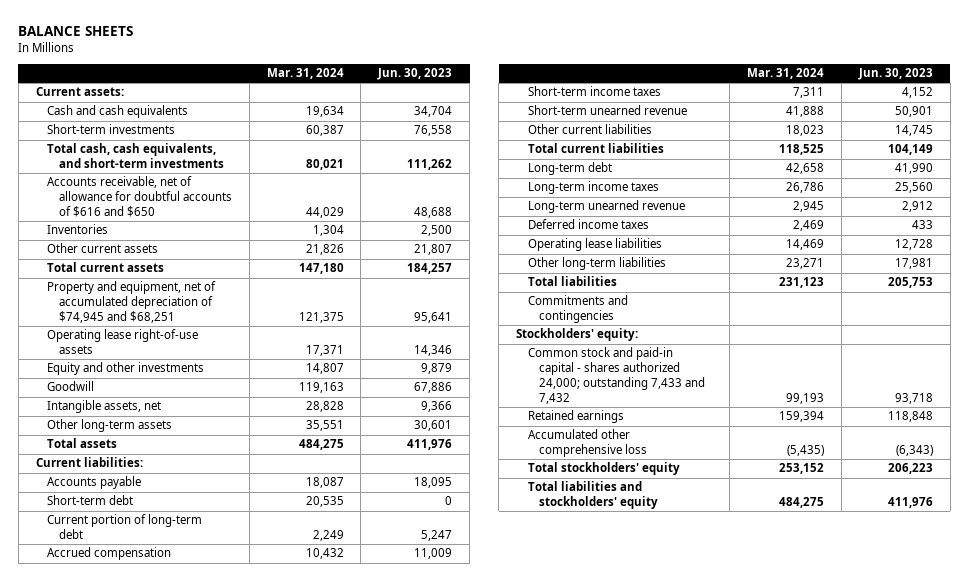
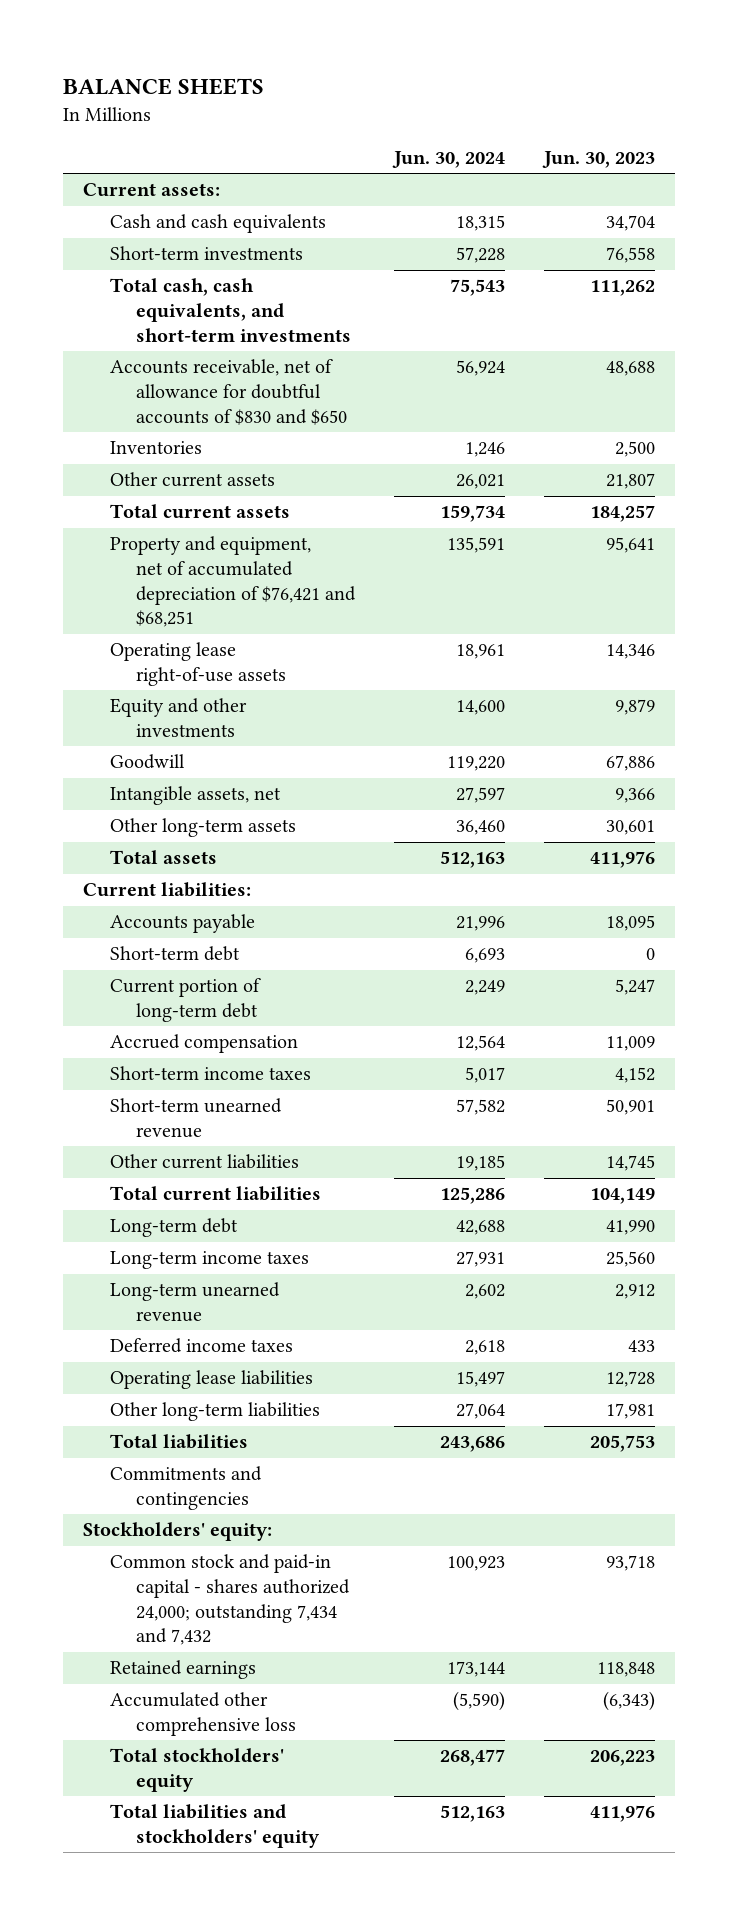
[266,68,344,80] Mar. 31, 2024 -> none
none -> [392,150,506,168] Jun. 30, 2024
[47,176,232,218] Accounts receivable, net of allowance for doubtful accounts of $616 and $650 -> [109,359,348,425] Accounts receivable, net of allowance for doubtful accounts of $830 and $650
[47,281,217,324] Property and equipment, net of accumulated depreciation of $74,945 and $68,251 -> [109,536,357,628] Property and equipment, net of accumulated depreciation of $76,421 and $68,251
[527,347,706,405] Common stock and paid-in capital - shares authorized 24,000; outstanding 7,433 and 7,432 -> [109,1554,351,1646] Common stock and paid-in capital - shares authorized 24,000; outstanding 7,434 and 7,432

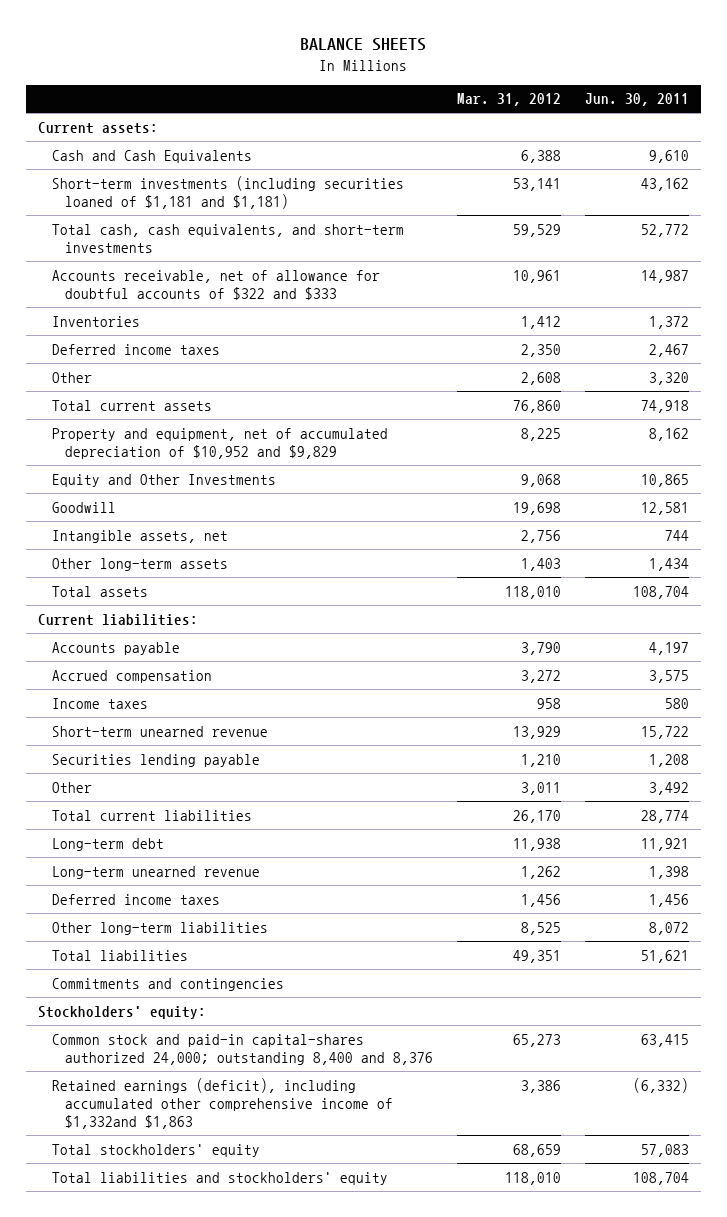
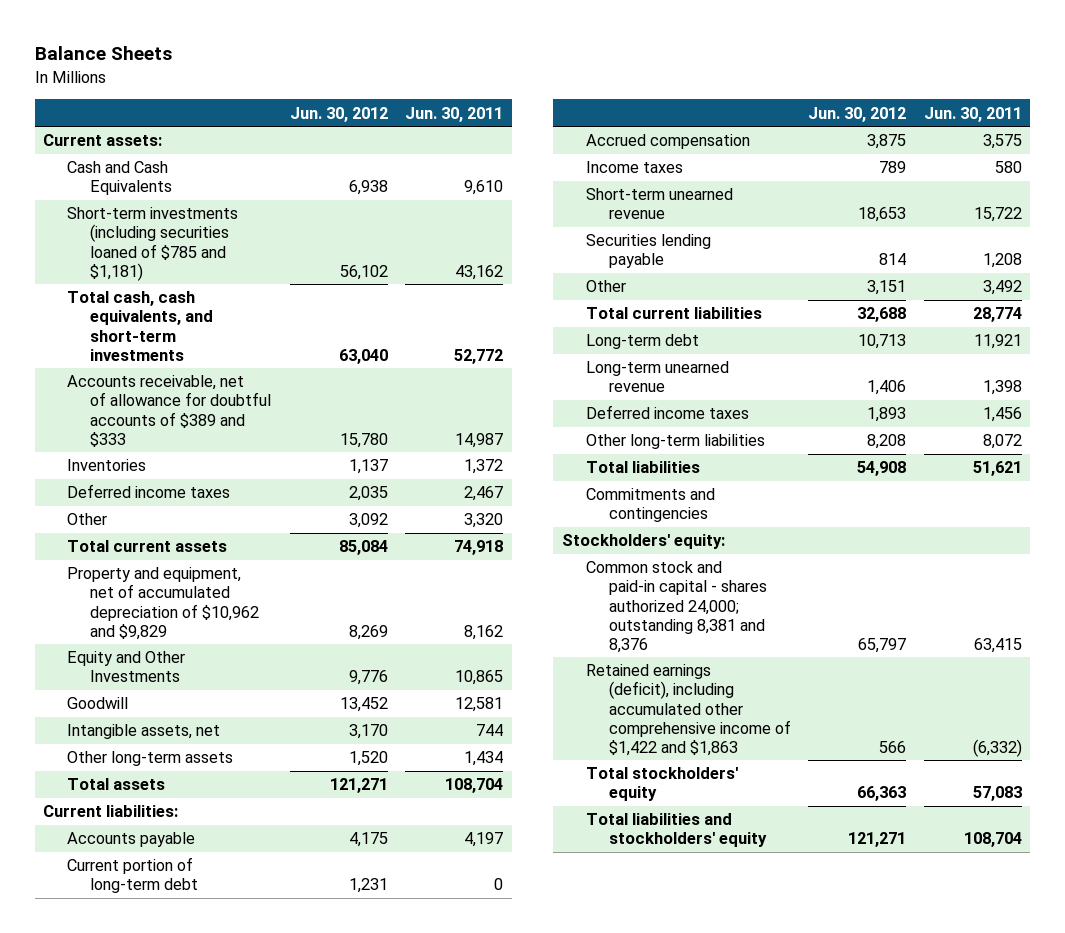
[300,38,427,52] BALANCE SHEETS -> [34,46,172,61] Balance Sheets
[457,93,562,107] Mar. 31, 2012 -> none
none -> [289,106,388,122] Jun. 30, 2012
[51,175,404,209] Short-term investments (including securities loaned of $1,181 and $1,181) -> [66,207,238,281] Short-term investments (including securities loaned of $785 and $1,181)
[51,269,380,300] Accounts receivable, net of allowance for doubtful accounts of $322 and $333 -> [66,375,272,447] Accounts receivable, net of allowance for doubtful accounts of $389 and $333
[51,427,388,459] Property and equipment, net of accumulated depreciation of $10,952 and $9,829 -> [66,567,260,640] Property and equipment, net of accumulated depreciation of $10,962 and $9,829
none -> [66,857,199,894] Current portion of long-term debt
[51,1033,434,1065] Common stock and paid-in capital-shares authorized 24,000; outstanding 8,400 and 8,376 -> [585,561,768,653] Common stock and paid-in capital - shares authorized 24,000; outstanding 8,381 and 8,376
[51,1077,394,1129] Retained earnings (deficit), including accumulated other comprehensive income of $1,332and $1,863 -> [585,664,792,756] Retained earnings (deficit), including accumulated other comprehensive income of $1,422 and $1,863

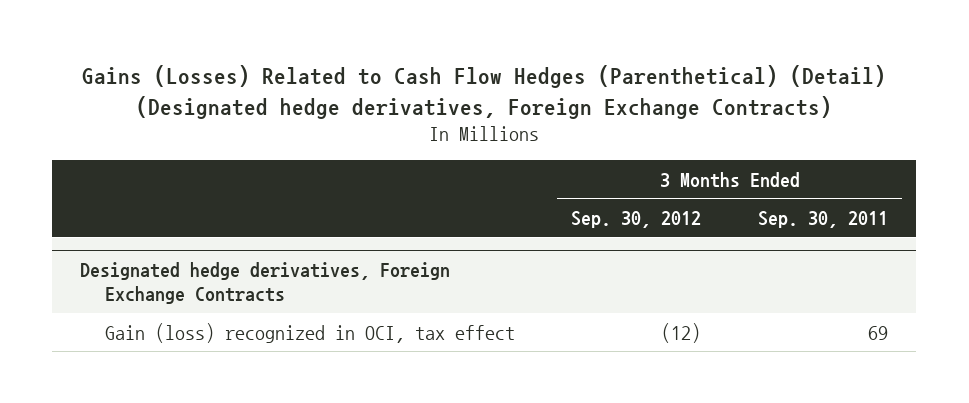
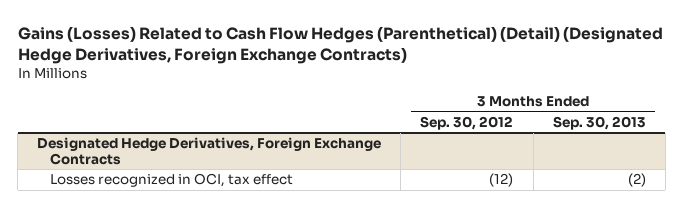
[82,64,887,119] Gains (Losses) Related to Cash Flow Hedges (Parenthetical) (Detail) (Designated hedge derivatives, Foreign Exchange Contracts) -> [17,25,663,64] Gains (Losses) Related to Cash Flow Hedges (Parenthetical) (Detail) (Designated Hedge Derivatives, Foreign Exchange Contracts)
[758,211,889,229] Sep. 30, 2011 -> none
none -> [552,115,646,130] Sep. 30, 2013
[80,261,451,304] Designated hedge derivatives, Foreign Exchange Contracts -> [37,137,382,165] Designated Hedge Derivatives, Foreign Exchange Contracts
[104,322,515,343] Gain (loss) recognized in OCI, tax effect -> [49,173,293,188] Losses recognized in OCI, tax effect

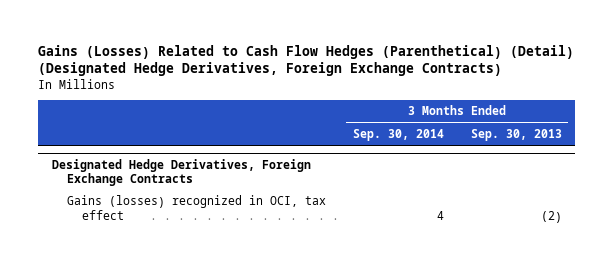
[420,115,514,130] Sep. 30, 2012 -> none
none -> [352,129,444,142] Sep. 30, 2014
[49,173,293,188] Losses recognized in OCI, tax effect -> [66,195,326,220] Gains (losses) recognized in OCI, tax effect

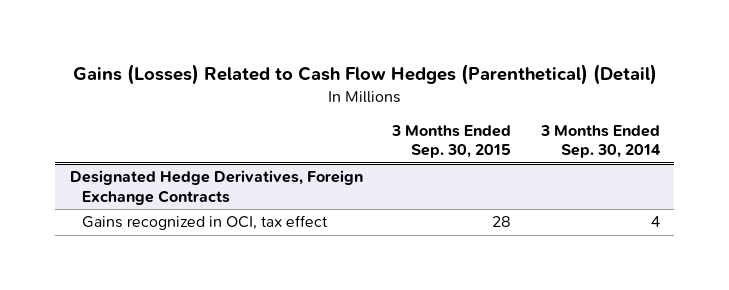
[38,44,575,77] Gains (Losses) Related to Cash Flow Hedges (Parenthetical) (Detail) (Designated Hedge Derivatives, Foreign Exchange Contracts) -> [72,63,657,85] Gains (Losses) Related to Cash Flow Hedges (Parenthetical) (Detail)
[470,129,562,142] Sep. 30, 2013 -> none
none -> [391,124,512,159] 3 Months Ended Sep. 30, 2015
[66,195,326,220] Gains (losses) recognized in OCI, tax effect -> [81,215,328,231] Gains recognized in OCI, tax effect

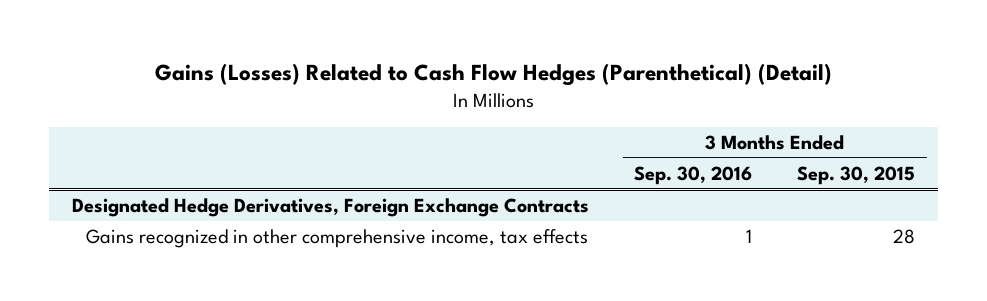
[539,124,661,159] 3 Months Ended Sep. 30, 2014 -> none
none -> [634,165,753,185] Sep. 30, 2016
[81,215,328,231] Gains recognized in OCI, tax effect -> [86,229,589,249] Gains recognized in other comprehensive income, tax effects

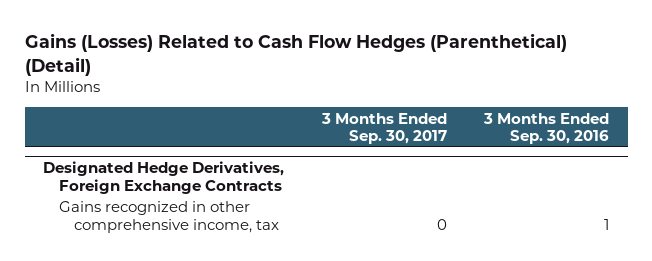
[797,165,916,185] Sep. 30, 2015 -> none
none -> [320,112,447,145] 3 Months Ended Sep. 30, 2017
[86,229,589,249] Gains recognized in other comprehensive income, tax effects -> [58,201,280,233] Gains recognized in other comprehensive income, tax

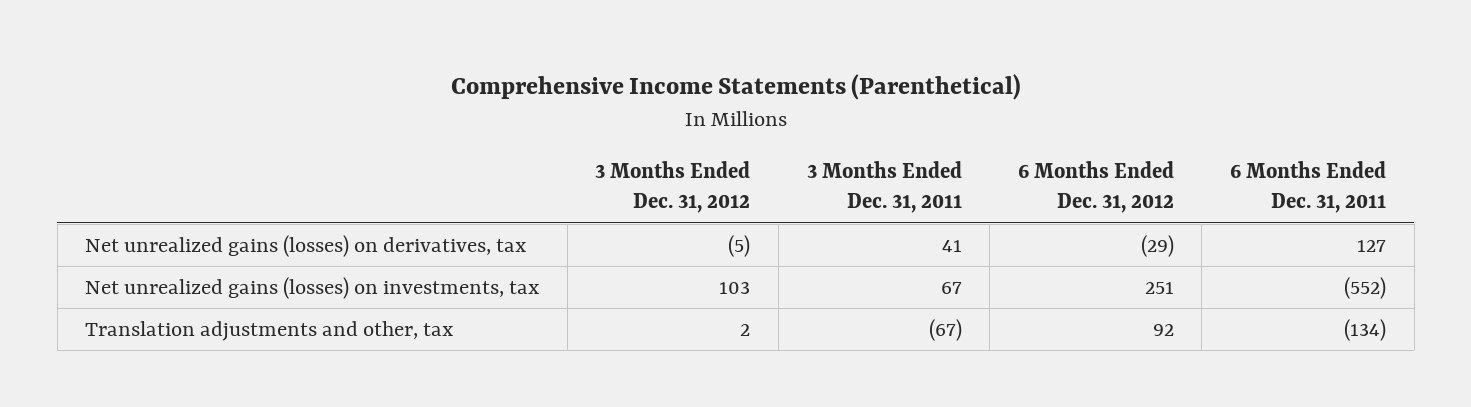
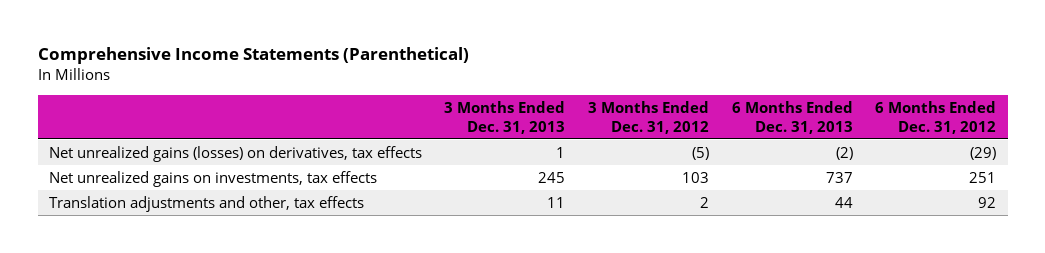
[806,160,962,214] 3 Months Ended Dec. 31, 2011 -> none
[1229,160,1386,214] 6 Months Ended Dec. 31, 2011 -> none
none -> [444,101,566,134] 3 Months Ended Dec. 31, 2013
none -> [731,101,853,134] 6 Months Ended Dec. 31, 2013
[85,234,527,257] Net unrealized gains (losses) on derivatives, tax -> [48,145,422,162] Net unrealized gains (losses) on derivatives, tax effects
[85,276,540,299] Net unrealized gains (losses) on investments, tax -> [48,170,377,187] Net unrealized gains on investments, tax effects
[85,320,454,341] Translation adjustments and other, tax -> [48,195,364,212] Translation adjustments and other, tax effects

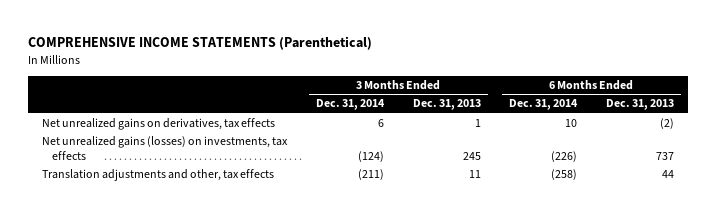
[37,47,469,65] Comprehensive Income Statements (Parenthetical) -> [28,36,373,51] COMPREHENSIVE INCOME STATEMENTS (Parenthetical)
[588,101,710,134] 3 Months Ended Dec. 31, 2012 -> none
[875,101,997,134] 6 Months Ended Dec. 31, 2012 -> none
none -> [316,99,386,111] Dec. 31, 2014
none -> [509,99,579,111] Dec. 31, 2014
[48,145,422,162] Net unrealized gains (losses) on derivatives, tax effects -> [42,118,276,131] Net unrealized gains on derivatives, tax effects
[48,170,377,187] Net unrealized gains on investments, tax effects -> [42,136,289,161] Net unrealized gains (losses) on investments, tax effects

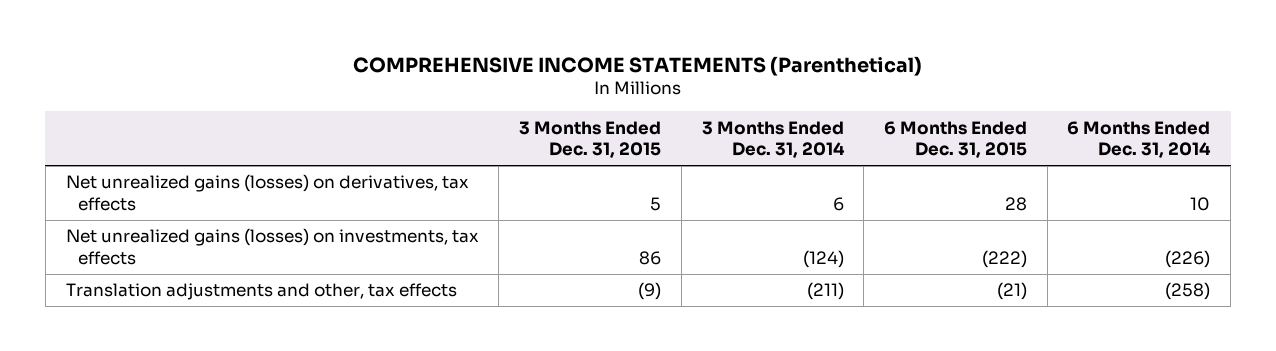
[412,99,481,111] Dec. 31, 2013 -> none
[605,99,674,111] Dec. 31, 2013 -> none
none -> [519,120,662,159] 3 Months Ended Dec. 31, 2015
none -> [883,120,1027,159] 6 Months Ended Dec. 31, 2015
[42,118,276,131] Net unrealized gains on derivatives, tax effects -> [65,174,469,211] Net unrealized gains (losses) on derivatives, tax effects

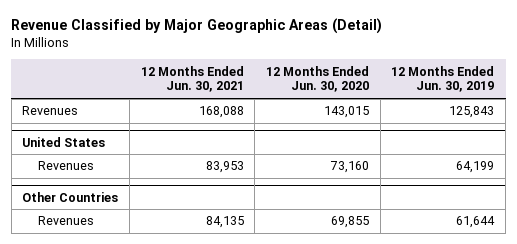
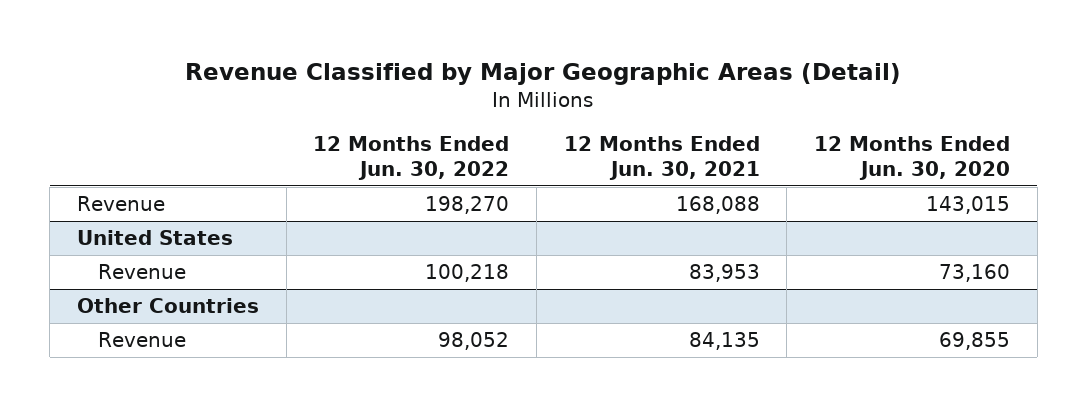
[391,65,495,93] 12 Months Ended Jun. 30, 2019 -> none
none -> [313,135,510,181] 12 Months Ended Jun. 30, 2022
[22,106,79,116] Revenues -> [76,196,165,212] Revenue
[37,161,94,171] Revenues -> [97,264,186,280] Revenue
[37,216,94,226] Revenues -> [97,332,186,348] Revenue

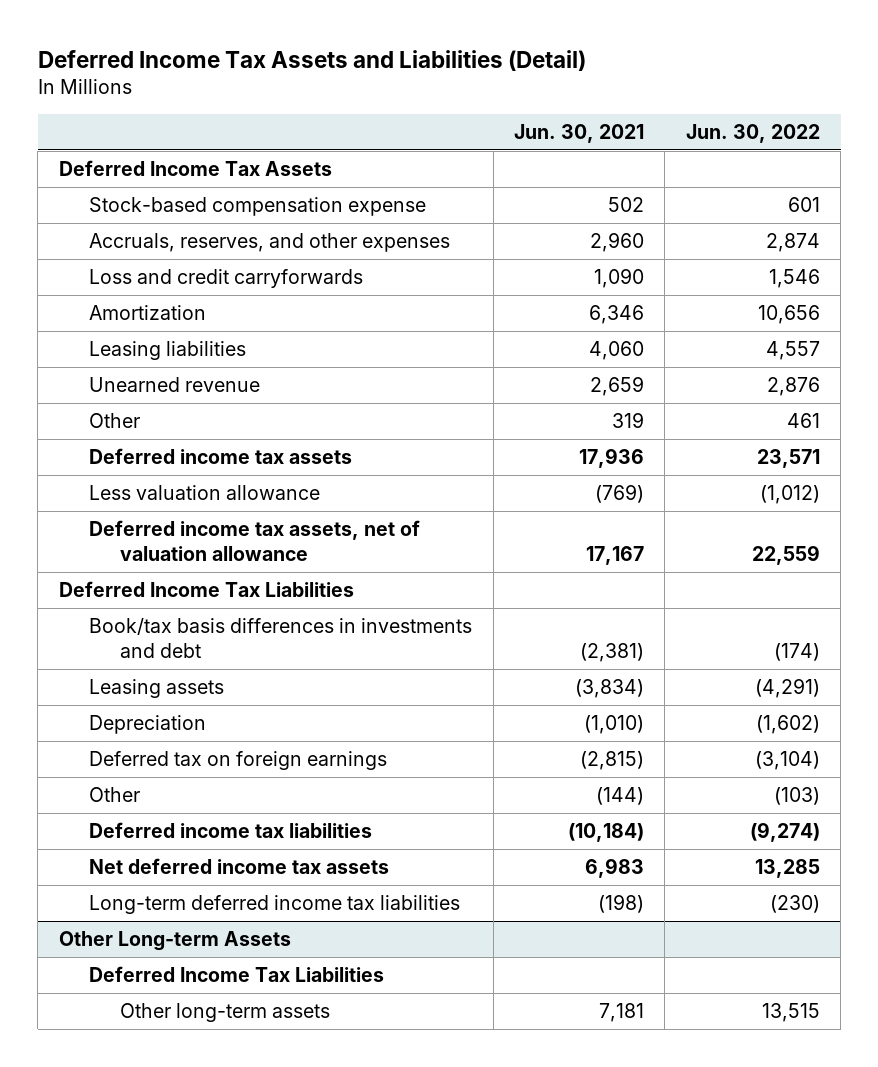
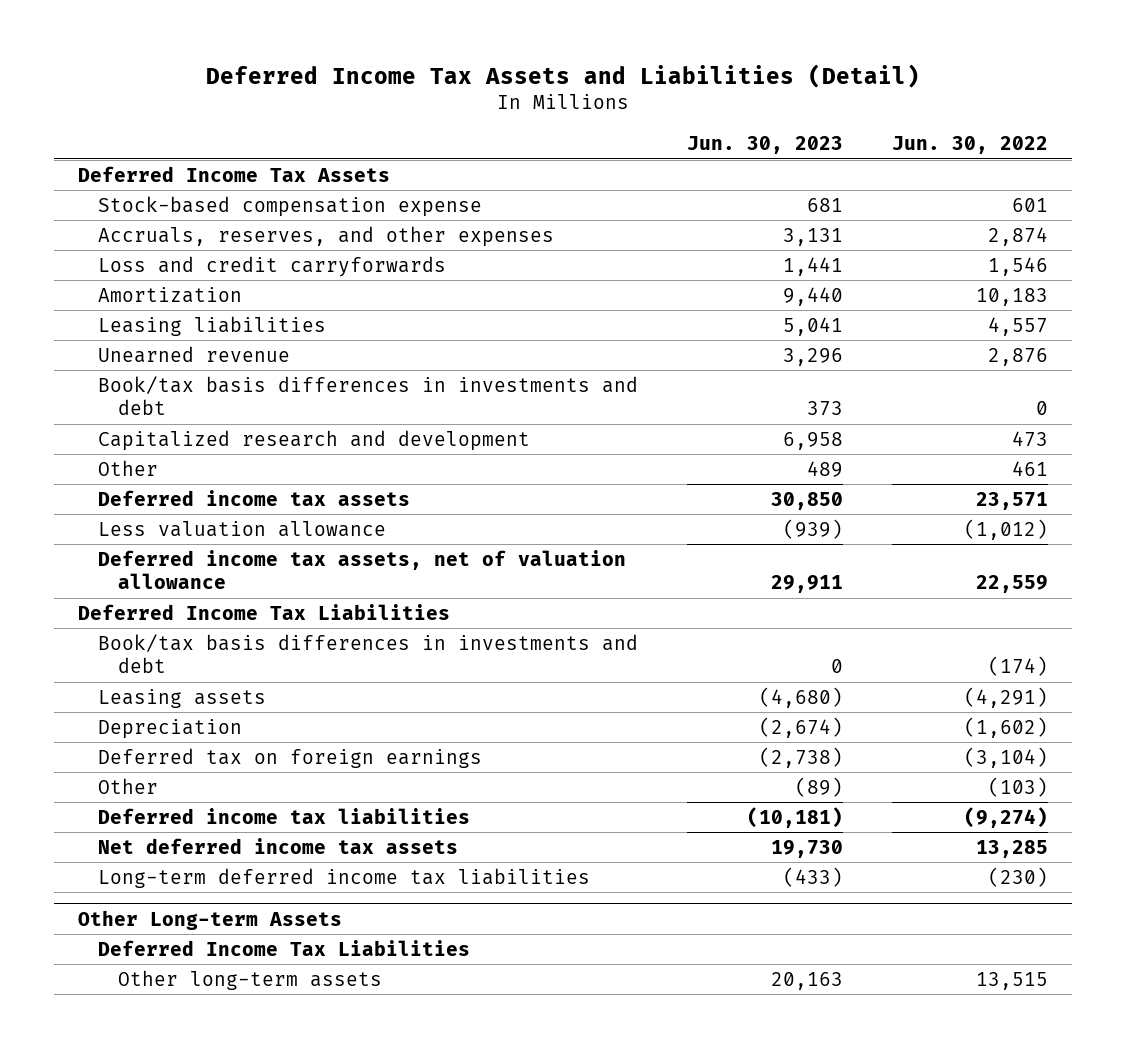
[514,124,645,144] Jun. 30, 2021 -> none
none -> [687,136,844,155] Jun. 30, 2023
[757,305,820,325] 10,656 -> [975,287,1048,306] 10,183
none -> [98,375,639,416] Book/tax basis differences in investments and debt
none -> [98,429,531,451] Capitalized research and development

